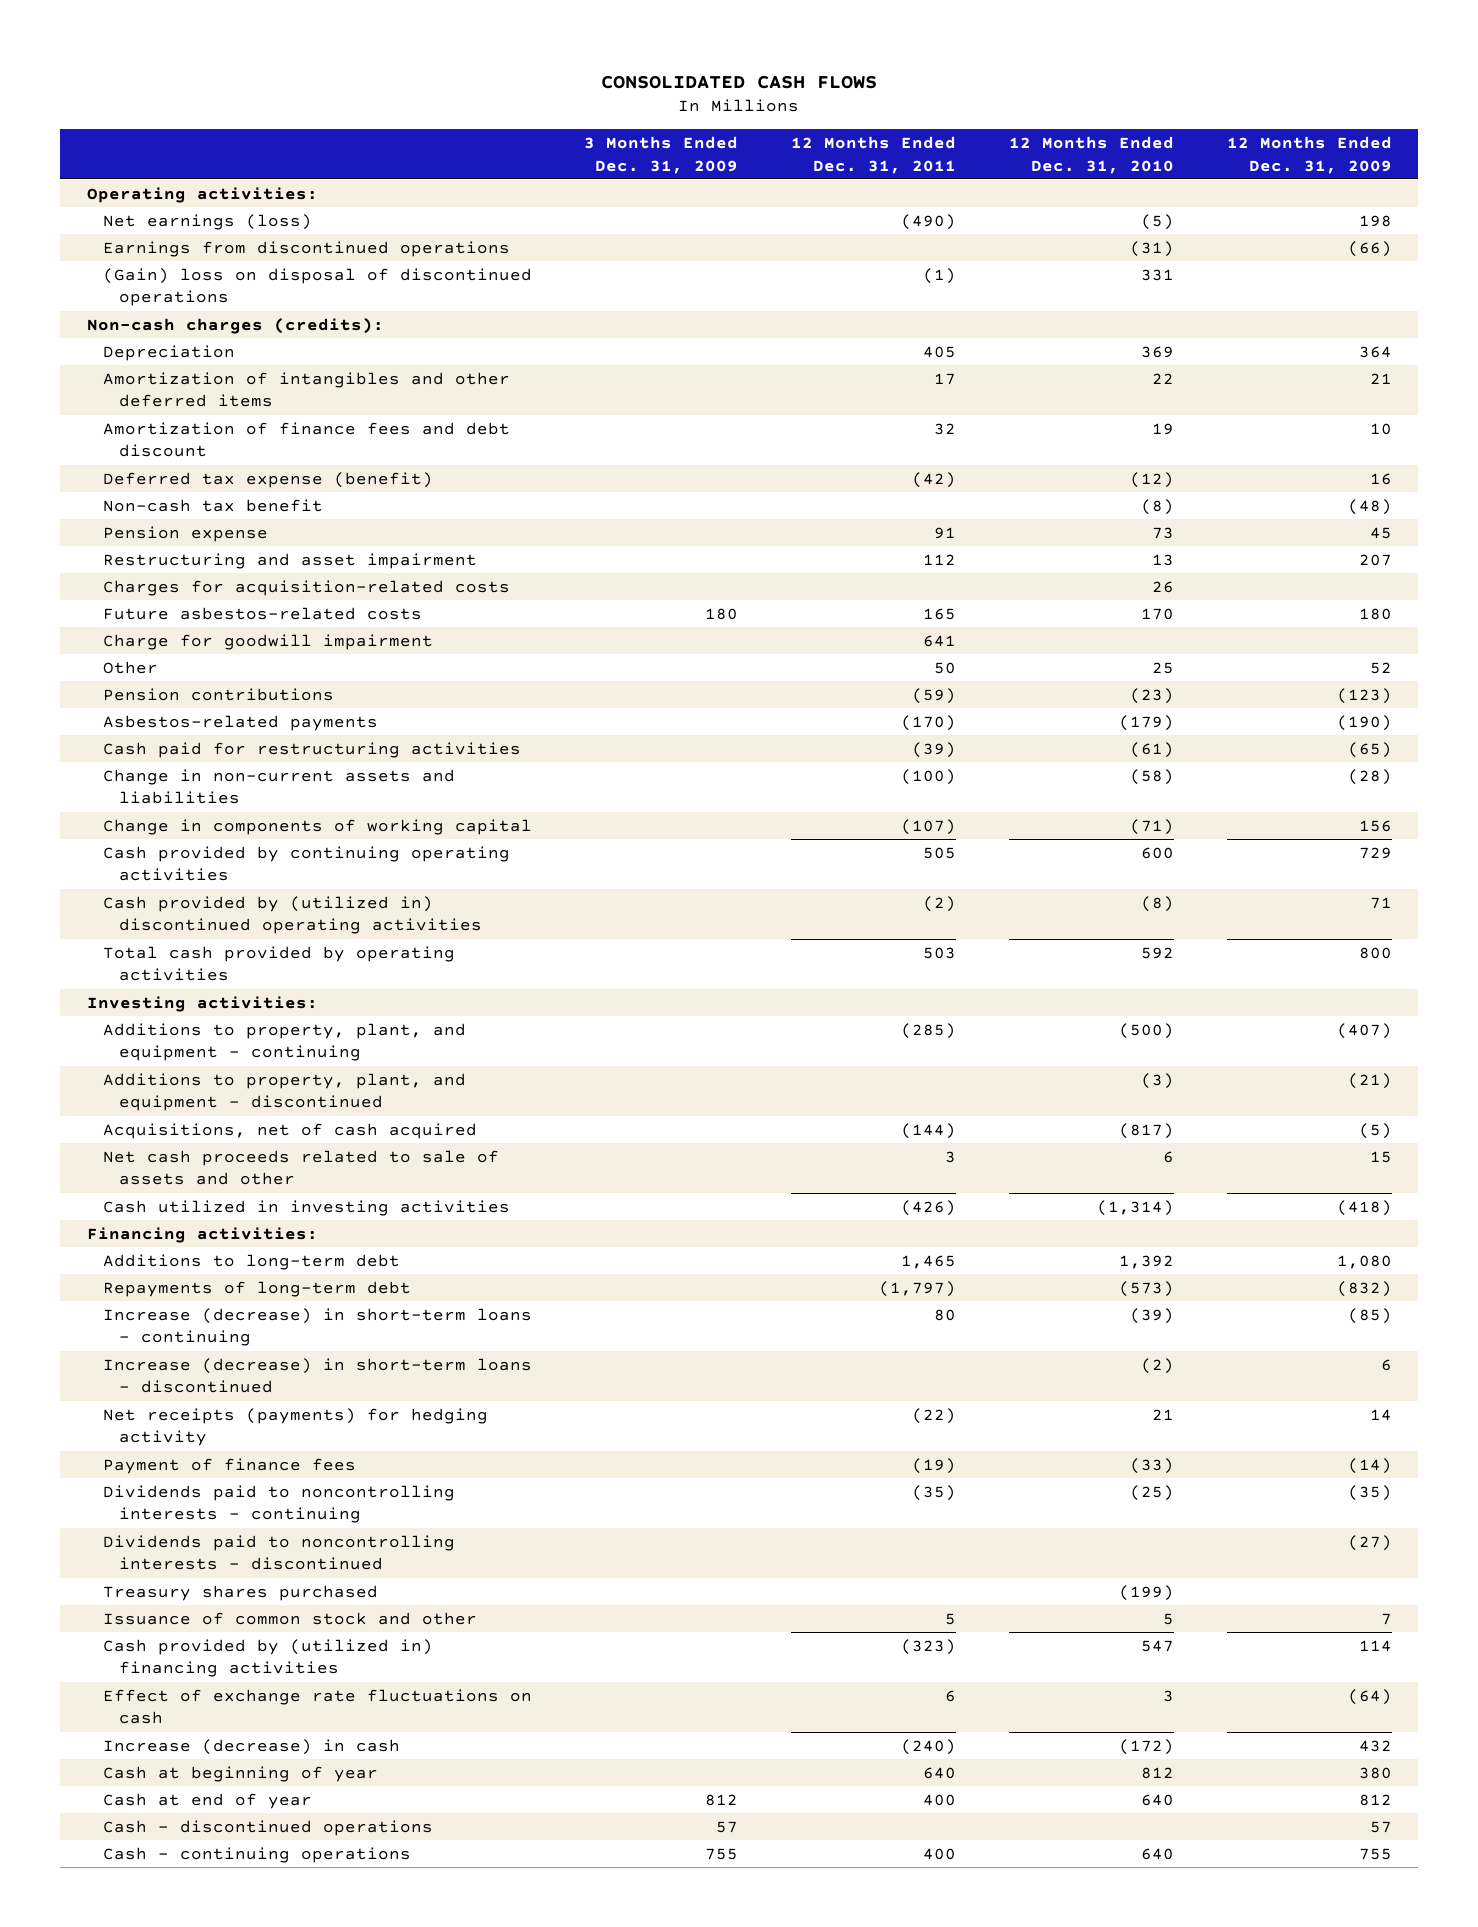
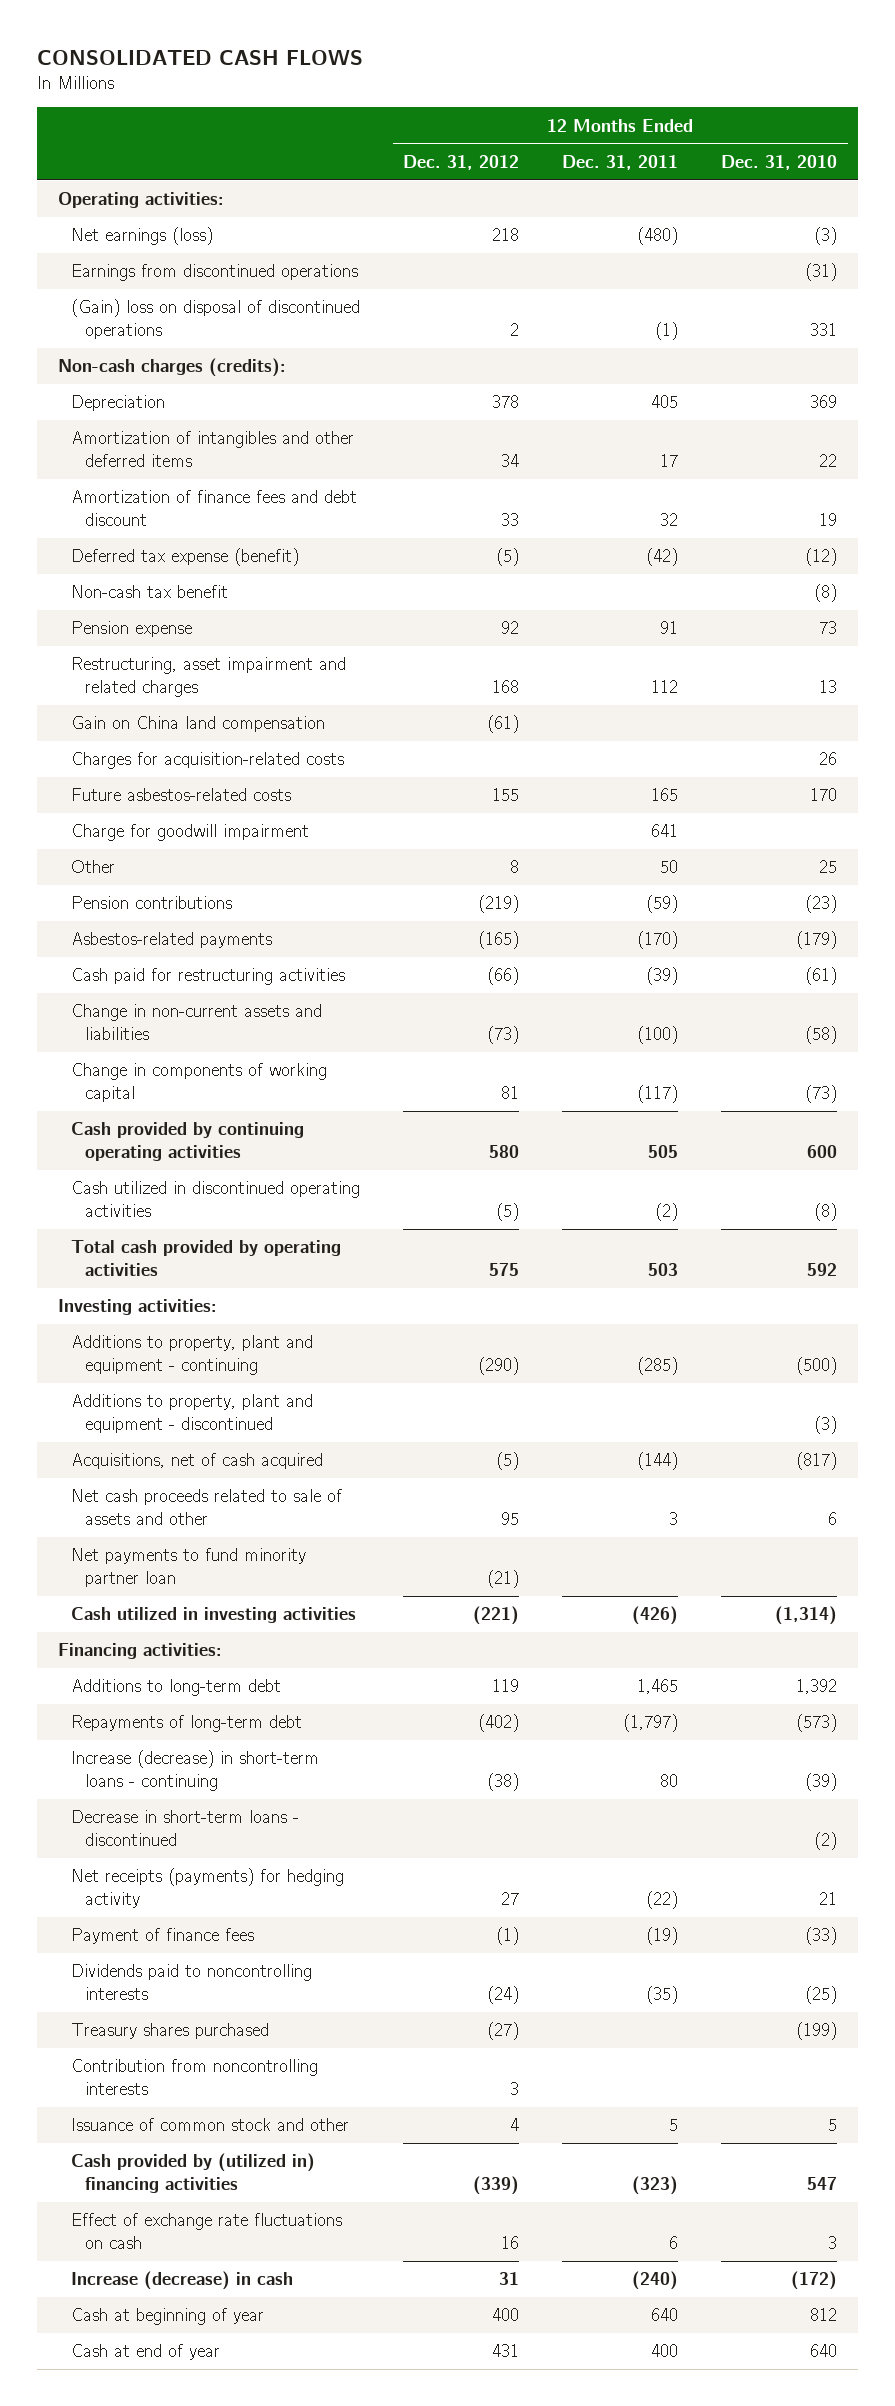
[584,135,739,174] 3 Months Ended Dec. 31, 2009 -> none
[1226,135,1392,174] 12 Months Ended Dec. 31, 2009 -> none
none -> [403,154,520,170] Dec. 31, 2012
[901,213,957,230] (490) -> [637,227,679,246] (480)
[1140,213,1174,230] (5) -> [813,227,837,246] (3)
[102,552,477,569] Restructuring and asset impairment -> [71,657,347,697] Restructuring, asset impairment and related charges
none -> [71,716,326,733] Gain on China land compensation
[901,818,957,835] (107) -> [637,1084,679,1103] (117)
[1129,818,1174,835] (71) -> [804,1084,837,1103] (73)
[102,895,482,935] Cash provided by (utilized in) discontinued operating activities -> [71,1181,361,1217] Cash utilized in discontinued operating activities
[102,1022,466,1062] Additions to property, plant, and equipment - continuing -> [71,1335,314,1375] Additions to property, plant and equipment - continuing
[102,1072,466,1112] Additions to property, plant, and equipment - discontinued -> [71,1394,314,1433] Additions to property, plant and equipment - discontinued
none -> [71,1548,307,1587] Net payments to fund minority partner loan
[102,1357,532,1394] Increase (decrease) in short-term loans - discontinued -> [71,1810,300,1846] Decrease in short-term loans - discontinued
[102,1534,455,1571] Dividends paid to noncontrolling interests - discontinued -> none
[102,1484,455,1524] Dividends paid to noncontrolling interests - continuing -> [71,1964,313,2000] Dividends paid to noncontrolling interests
none -> [71,2059,319,2095] Contribution from noncontrolling interests
[102,1819,433,1836] Cash - discontinued operations -> none
[102,1846,411,1863] Cash - continuing operations -> none

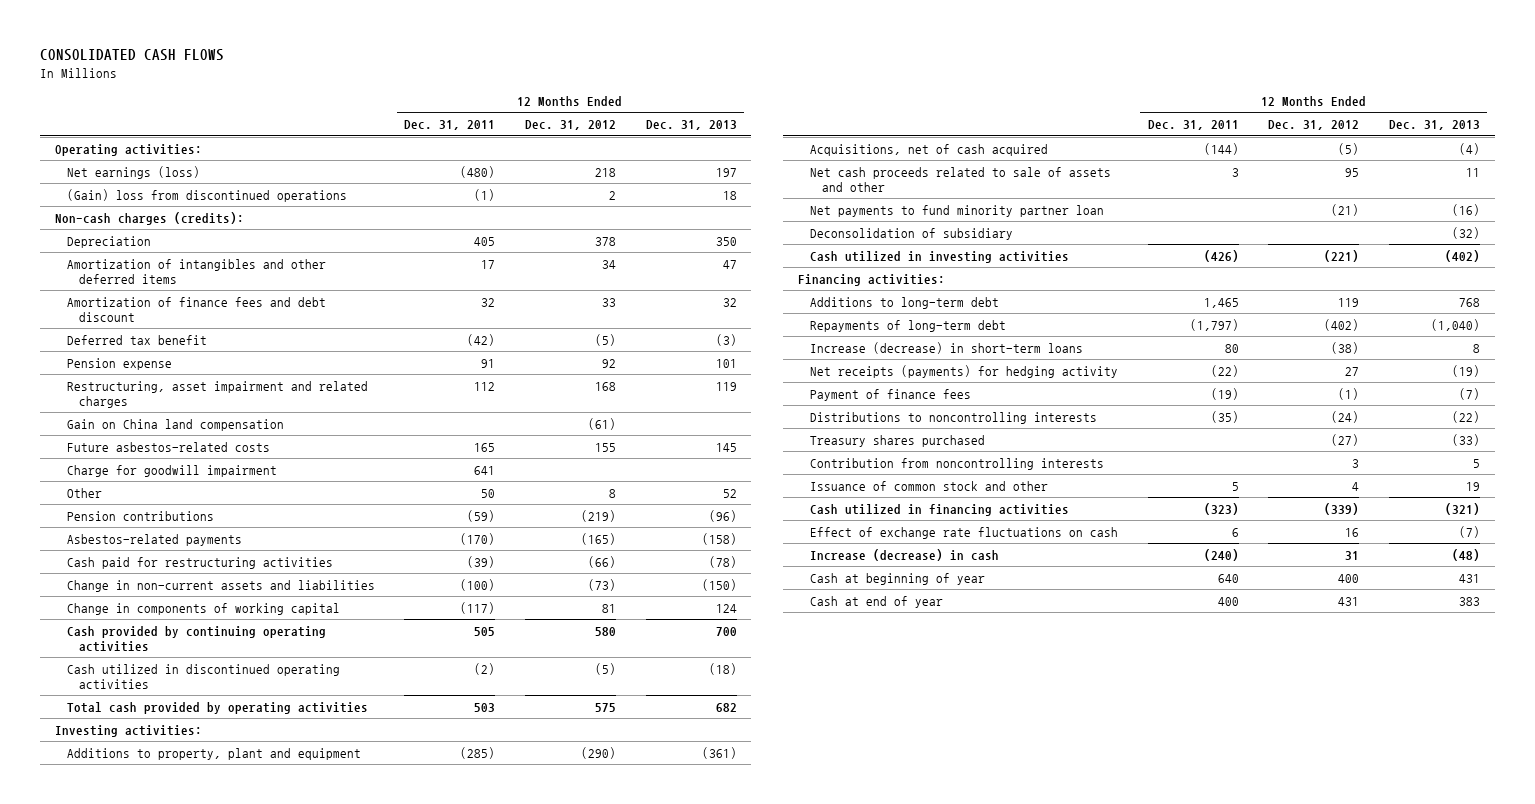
[720,154,837,170] Dec. 31, 2010 -> none
none -> [645,120,737,131] Dec. 31, 2013
[71,264,359,282] Earnings from discontinued operations -> none
[71,299,361,339] (Gain) loss on disposal of discontinued operations -> [66,188,347,202] (Gain) loss from discontinued operations
[71,585,229,599] Non-cash tax benefit -> none
[71,548,300,567] Deferred tax expense (benefit) -> [66,334,207,345] Deferred tax benefit
[71,752,345,770] Charges for acquisition-related costs -> none
[71,1394,314,1433] Additions to property, plant and equipment - discontinued -> none
[71,1335,314,1375] Additions to property, plant and equipment - continuing -> [66,747,361,760] Additions to property, plant and equipment
none -> [810,227,1014,240] Deconsolidation of subsidiary
[71,1810,300,1846] Decrease in short-term loans - discontinued -> none
[71,1750,320,1791] Increase (decrease) in short-term loans - continuing -> [810,341,1084,354] Increase (decrease) in short-term loans
[71,1964,313,2000] Dividends paid to noncontrolling interests -> [810,411,1098,424] Distributions to noncontrolling interests
[71,2153,316,2193] Cash provided by (utilized in) financing activities -> [810,503,1070,516] Cash utilized in financing activities

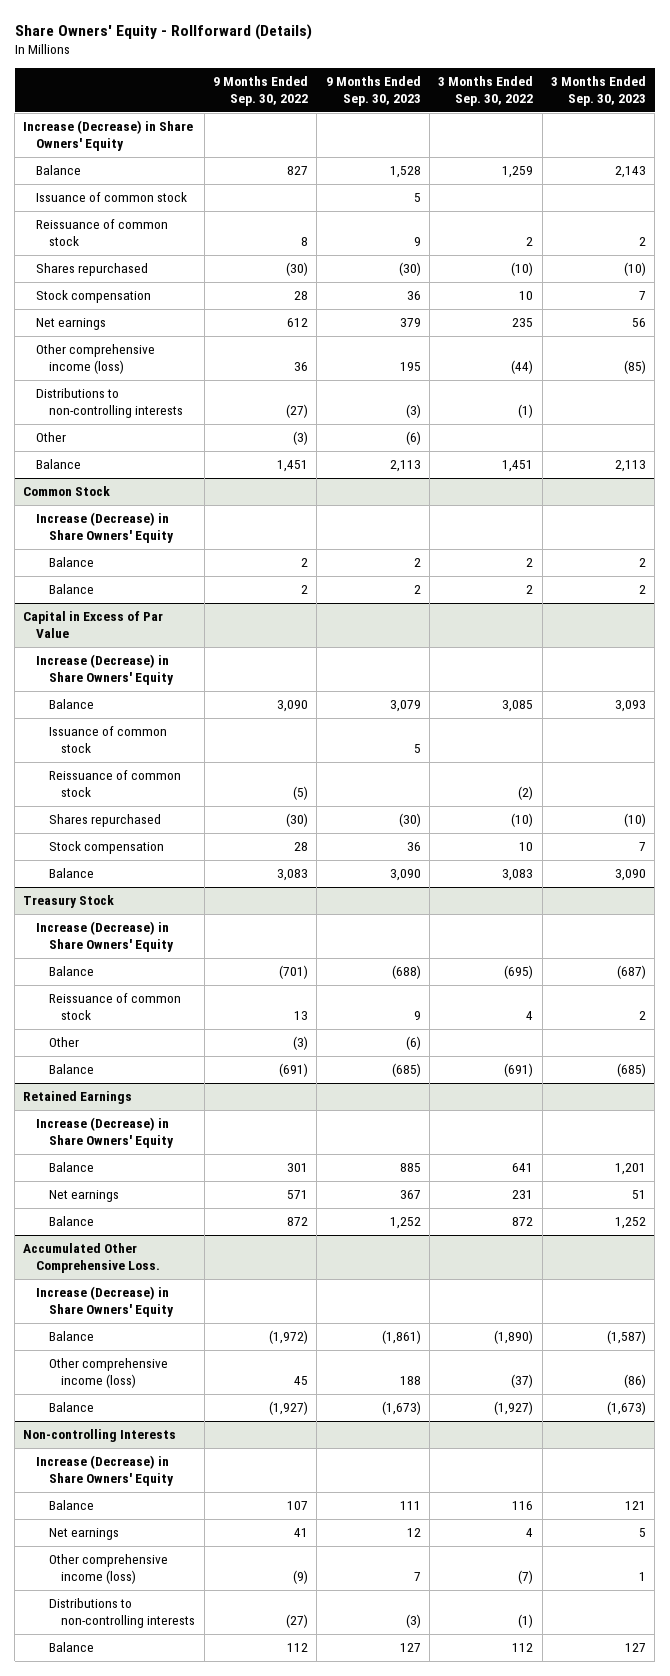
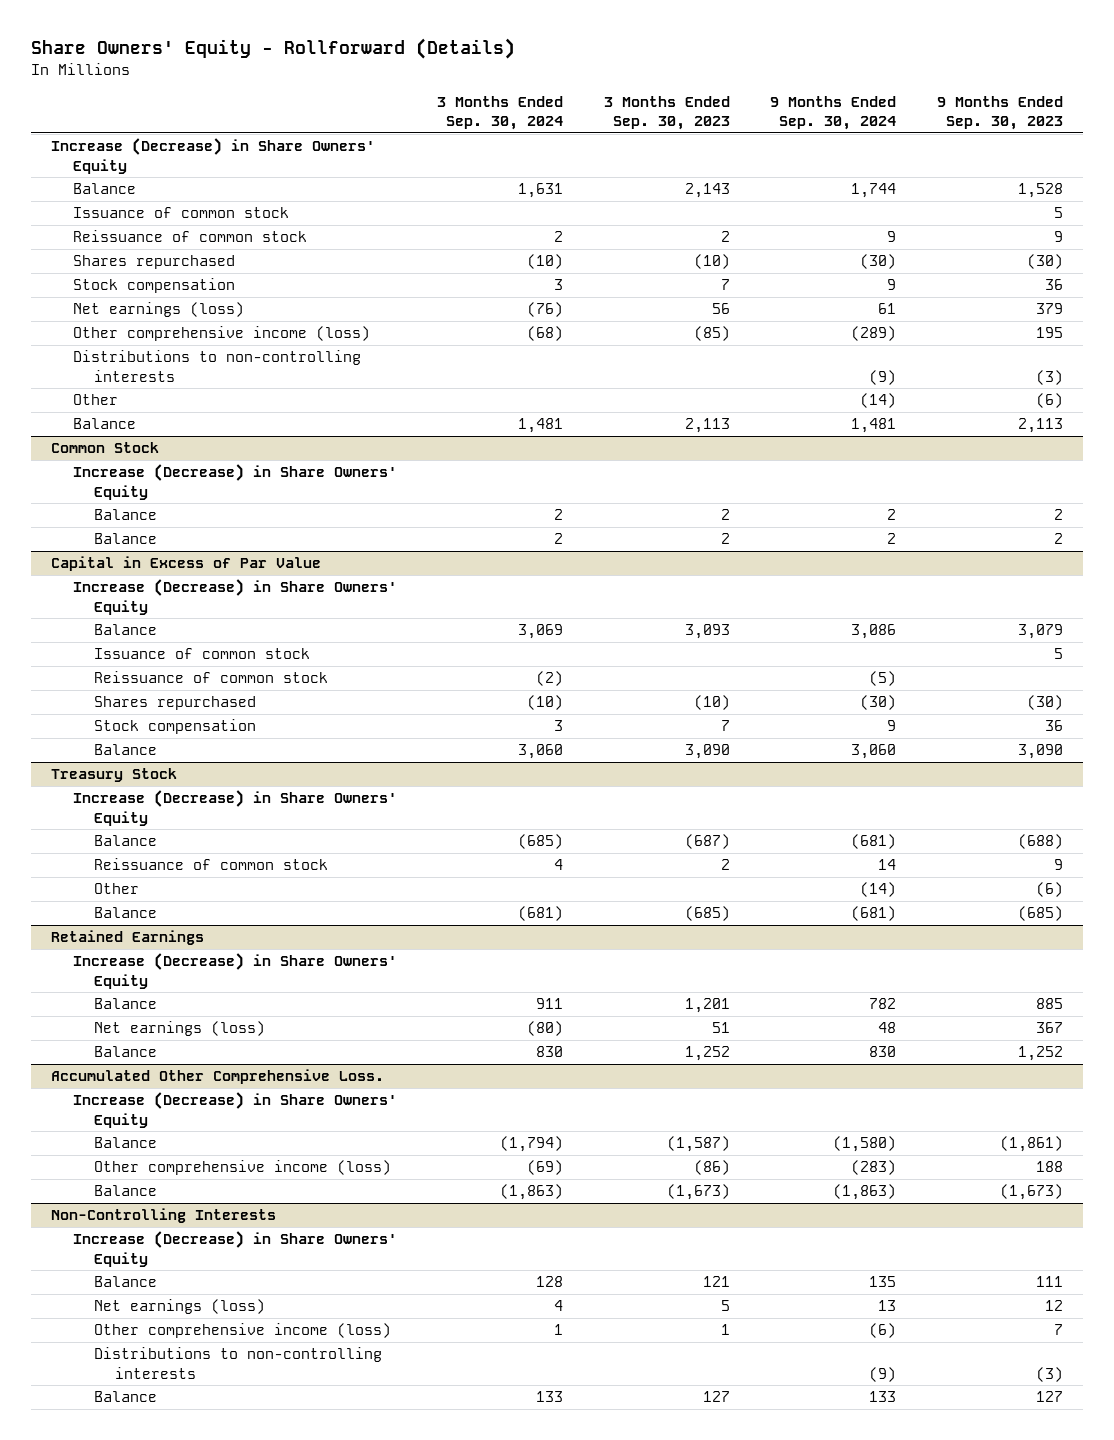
[213,76,309,107] 9 Months Ended Sep. 30, 2022 -> none
[438,76,534,107] 3 Months Ended Sep. 30, 2022 -> none
none -> [437,95,564,131] 3 Months Ended Sep. 30, 2024
none -> [770,95,897,131] 9 Months Ended Sep. 30, 2024
[36,318,107,331] Net earnings -> [72,302,244,318] Net earnings (loss)
[48,1190,119,1203] Net earnings -> [93,1021,265,1037] Net earnings (loss)
[23,1429,177,1443] Non-controlling Interests -> [51,1208,277,1224] Non-Controlling Interests
[48,1528,119,1541] Net earnings -> [93,1299,265,1315] Net earnings (loss)

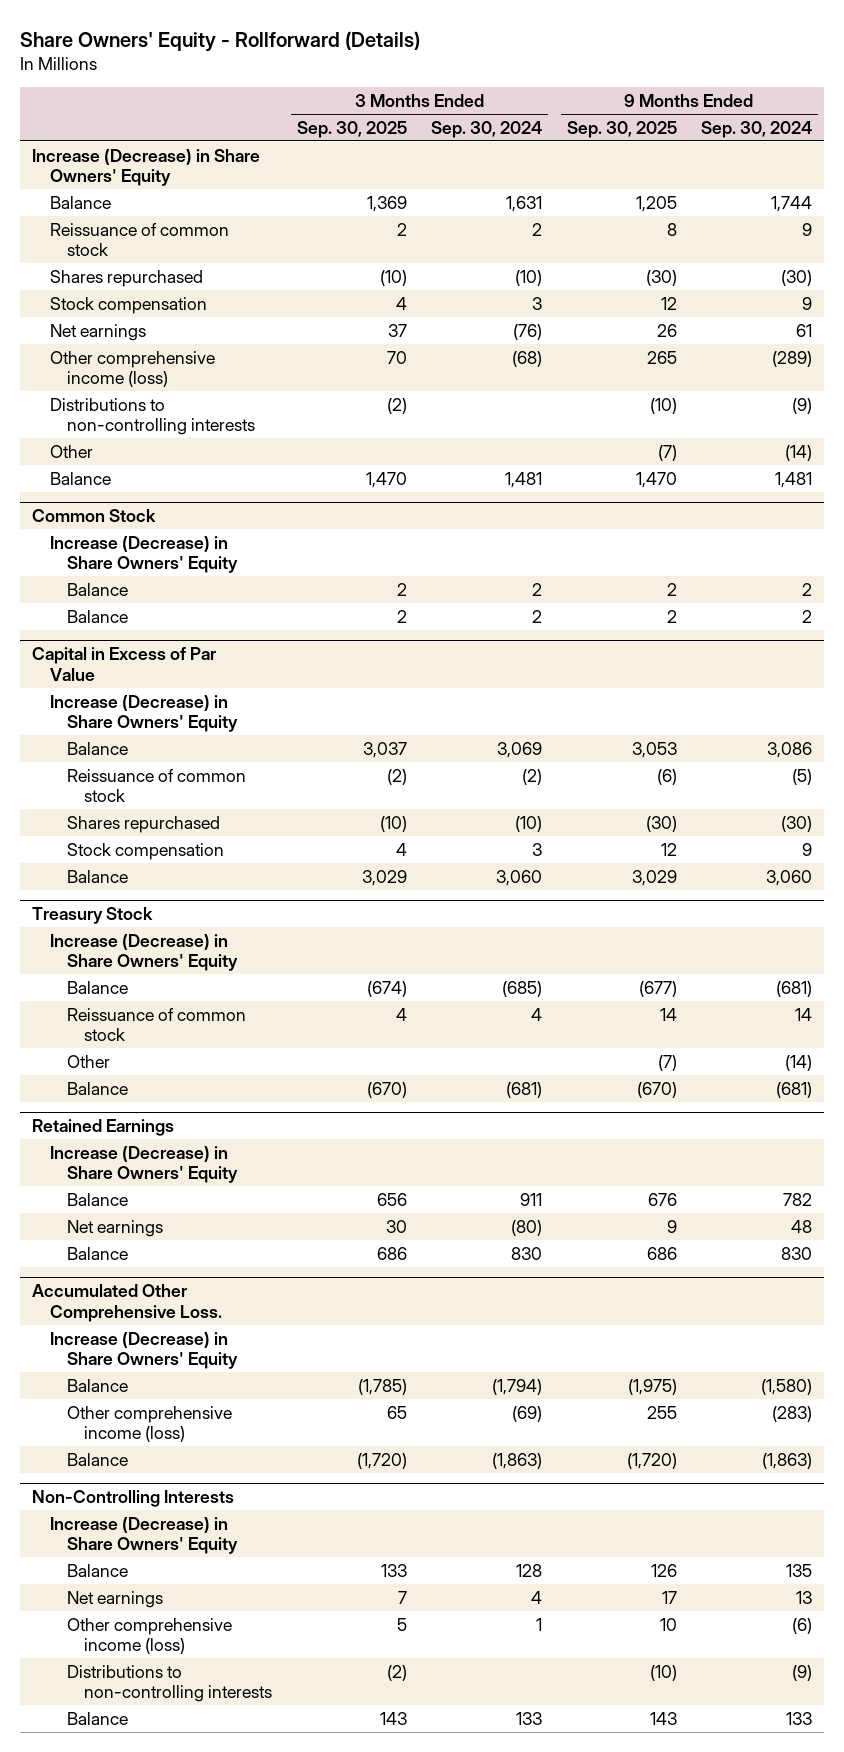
[603,95,730,131] 3 Months Ended Sep. 30, 2023 -> none
[936,95,1063,131] 9 Months Ended Sep. 30, 2023 -> none
none -> [296,120,407,138] Sep. 30, 2025
none -> [566,120,677,138] Sep. 30, 2025
[72,207,289,219] Issuance of common stock -> none
[72,302,244,318] Net earnings (loss) -> [49,323,146,341] Net earnings
[93,648,310,660] Issuance of common stock -> none
[93,1021,265,1037] Net earnings (loss) -> [67,1219,164,1237] Net earnings
[93,1299,265,1315] Net earnings (loss) -> [67,1590,164,1608] Net earnings

